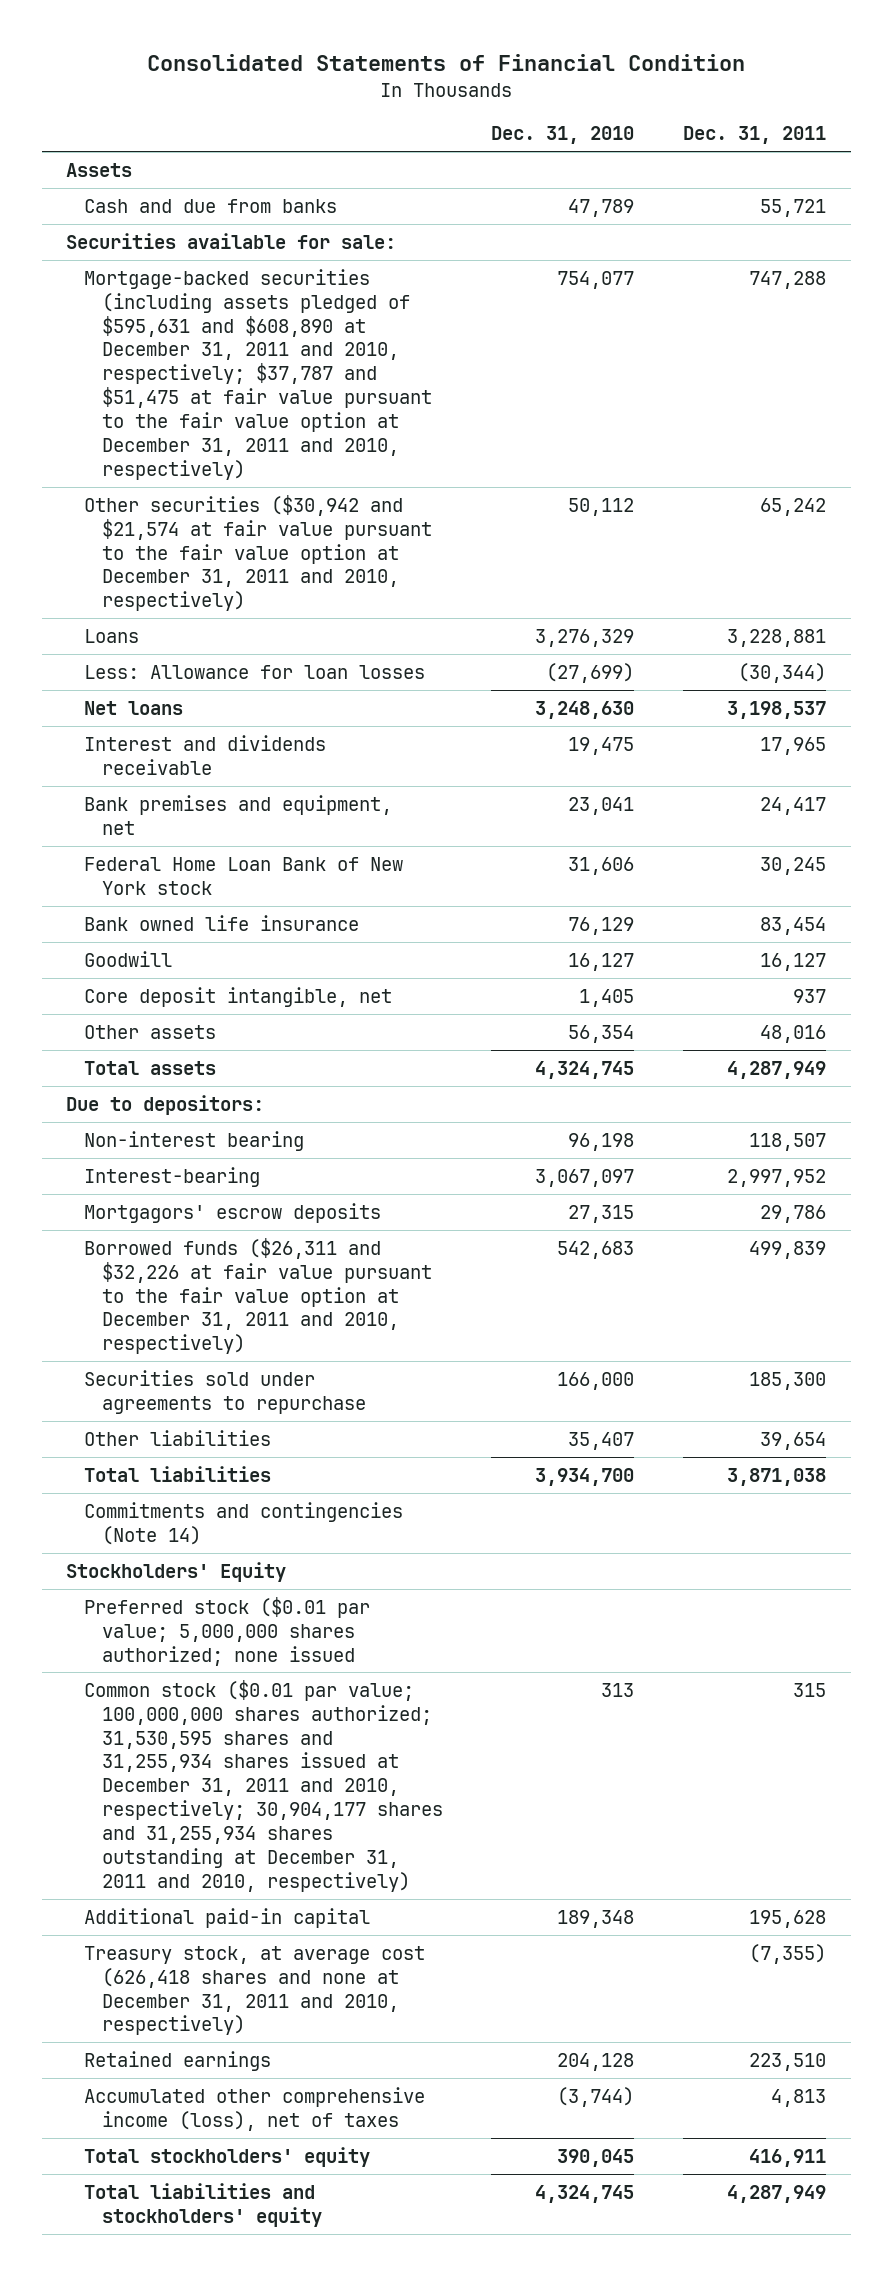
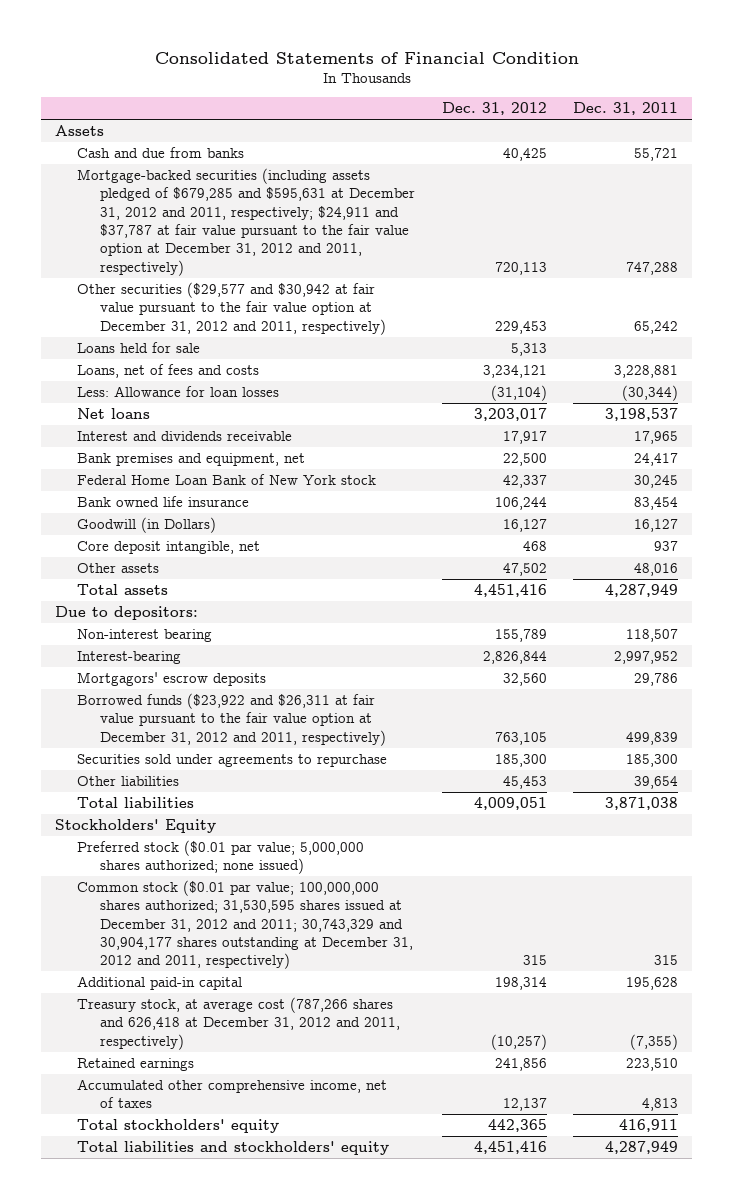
[491,126,635,145] Dec. 31, 2010 -> none
none -> [441,102,547,116] Dec. 31, 2012
[66,232,397,249] Securities available for sale: -> none
[83,268,432,480] Mortgage-backed securities (including assets pledged of $595,631 and $608,890 at December 31, 2011 and 2010, respectively; $37,787 and $51,475 at fair value pursuant to the fair value option at December 31, 2011 and 2010, respectively) -> [77,167,416,276] Mortgage-backed securities (including assets pledged of $679,285 and $595,631 at December 31, 2012 and 2011, respectively; $24,911 and $37,787 at fair value pursuant to the fair value option at December 31, 2012 and 2011, respectively)
[83,494,432,612] Other securities ($30,942 and $21,574 at fair value pursuant to the fair value option at December 31, 2011 and 2010, respectively) -> [77,281,387,335] Other securities ($29,577 and $30,942 at fair value pursuant to the fair value option at December 31, 2012 and 2011, respectively)
none -> [77,341,201,353] Loans held for sale
[83,628,139,643] Loans -> [77,363,260,378] Loans, net of fees and costs
[83,950,172,967] Goodwill -> [77,516,217,533] Goodwill (in Dollars)
[83,1237,432,1355] Borrowed funds ($26,311 and $32,226 at fair value pursuant to the fair value option at December 31, 2011 and 2010, respectively) -> [77,692,387,746] Borrowed funds ($23,922 and $26,311 at fair value pursuant to the fair value option at December 31, 2012 and 2011, respectively)
[83,1501,403,1545] Commitments and contingencies (Note 14) -> none
[83,1596,370,1666] Preferred stock ($0.01 par value; 5,000,000 shares authorized; none issued -> [77,839,365,875] Preferred stock ($0.01 par value; 5,000,000 shares authorized; none issued)
[83,1679,443,1892] Common stock ($0.01 par value; 100,000,000 shares authorized; 31,530,595 shares and 31,255,934 shares issued at December 31, 2011 and 2010, respectively; 30,904,177 shares and 31,255,934 shares outstanding at December 31, 2011 and 2010, respectively) -> [77,879,414,970] Common stock ($0.01 par value; 100,000,000 shares authorized; 31,530,595 shares issued at December 31, 2012 and 2011; 30,743,329 and 30,904,177 shares outstanding at December 31, 2012 and 2011, respectively)
[83,1945,425,2036] Treasury stock, at average cost (626,418 shares and none at December 31, 2011 and 2010, respectively) -> [77,996,401,1050] Treasury stock, at average cost (787,266 shares and 626,418 at December 31, 2012 and 2011, respectively)
[83,2086,425,2131] Accumulated other comprehensive income (loss), net of taxes -> [77,1078,388,1109] Accumulated other comprehensive income, net of taxes

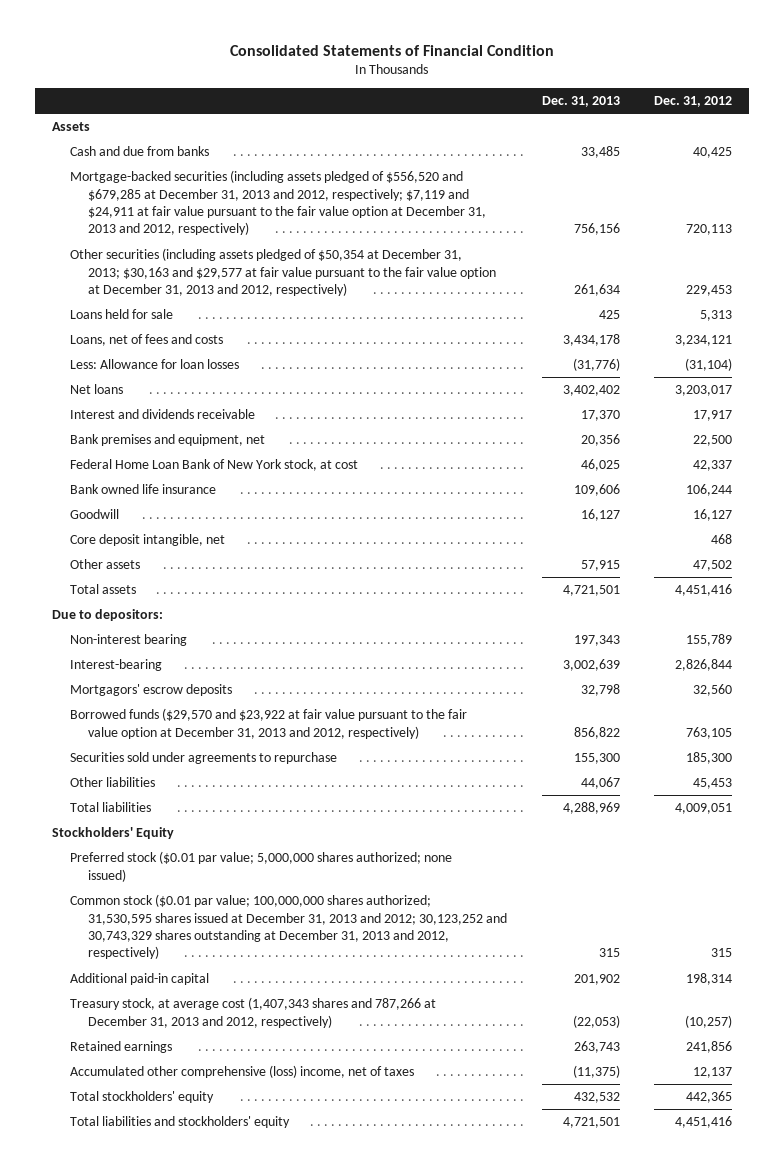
[573,102,679,116] Dec. 31, 2011 -> none
none -> [541,95,620,107] Dec. 31, 2013
[77,167,416,276] Mortgage-backed securities (including assets pledged of $679,285 and $595,631 at December 31, 2012 and 2011, respectively; $24,911 and $37,787 at fair value pursuant to the fair value option at December 31, 2012 and 2011, respectively) -> [70,170,487,236] Mortgage-backed securities (including assets pledged of $556,520 and $679,285 at December 31, 2013 and 2012, respectively; $7,119 and $24,911 at fair value pursuant to the fair value option at December 31, 2013 and 2012, respectively)
[77,281,387,335] Other securities ($29,577 and $30,942 at fair value pursuant to the fair value option at December 31, 2012 and 2011, respectively) -> [70,248,497,296] Other securities (including assets pledged of $50,354 at December 31, 2013; $30,163 and $29,577 at fair value pursuant to the fair value option at December 31, 2013 and 2012, respectively)
[77,473,377,485] Federal Home Loan Bank of New York stock -> [70,459,359,472] Federal Home Loan Bank of New York stock, at cost
[77,516,217,533] Goodwill (in Dollars) -> [70,509,120,520] Goodwill
[77,692,387,746] Borrowed funds ($23,922 and $26,311 at fair value pursuant to the fair value option at December 31, 2012 and 2011, respectively) -> [70,708,468,739] Borrowed funds ($29,570 and $23,922 at fair value pursuant to the fair value option at December 31, 2013 and 2012, respectively)
[77,879,414,970] Common stock ($0.01 par value; 100,000,000 shares authorized; 31,530,595 shares issued at December 31, 2012 and 2011; 30,743,329 and 30,904,177 shares outstanding at December 31, 2012 and 2011, respectively) -> [70,894,508,960] Common stock ($0.01 par value; 100,000,000 shares authorized; 31,530,595 shares issued at December 31, 2013 and 2012; 30,123,252 and 30,743,329 shares outstanding at December 31, 2013 and 2012, respectively)
[77,996,401,1050] Treasury stock, at average cost (787,266 shares and 626,418 at December 31, 2012 and 2011, respectively) -> [70,997,437,1028] Treasury stock, at average cost (1,407,343 shares and 787,266 at December 31, 2013 and 2012, respectively)
[77,1078,388,1109] Accumulated other comprehensive income, net of taxes -> [70,1065,415,1079] Accumulated other comprehensive (loss) income, net of taxes

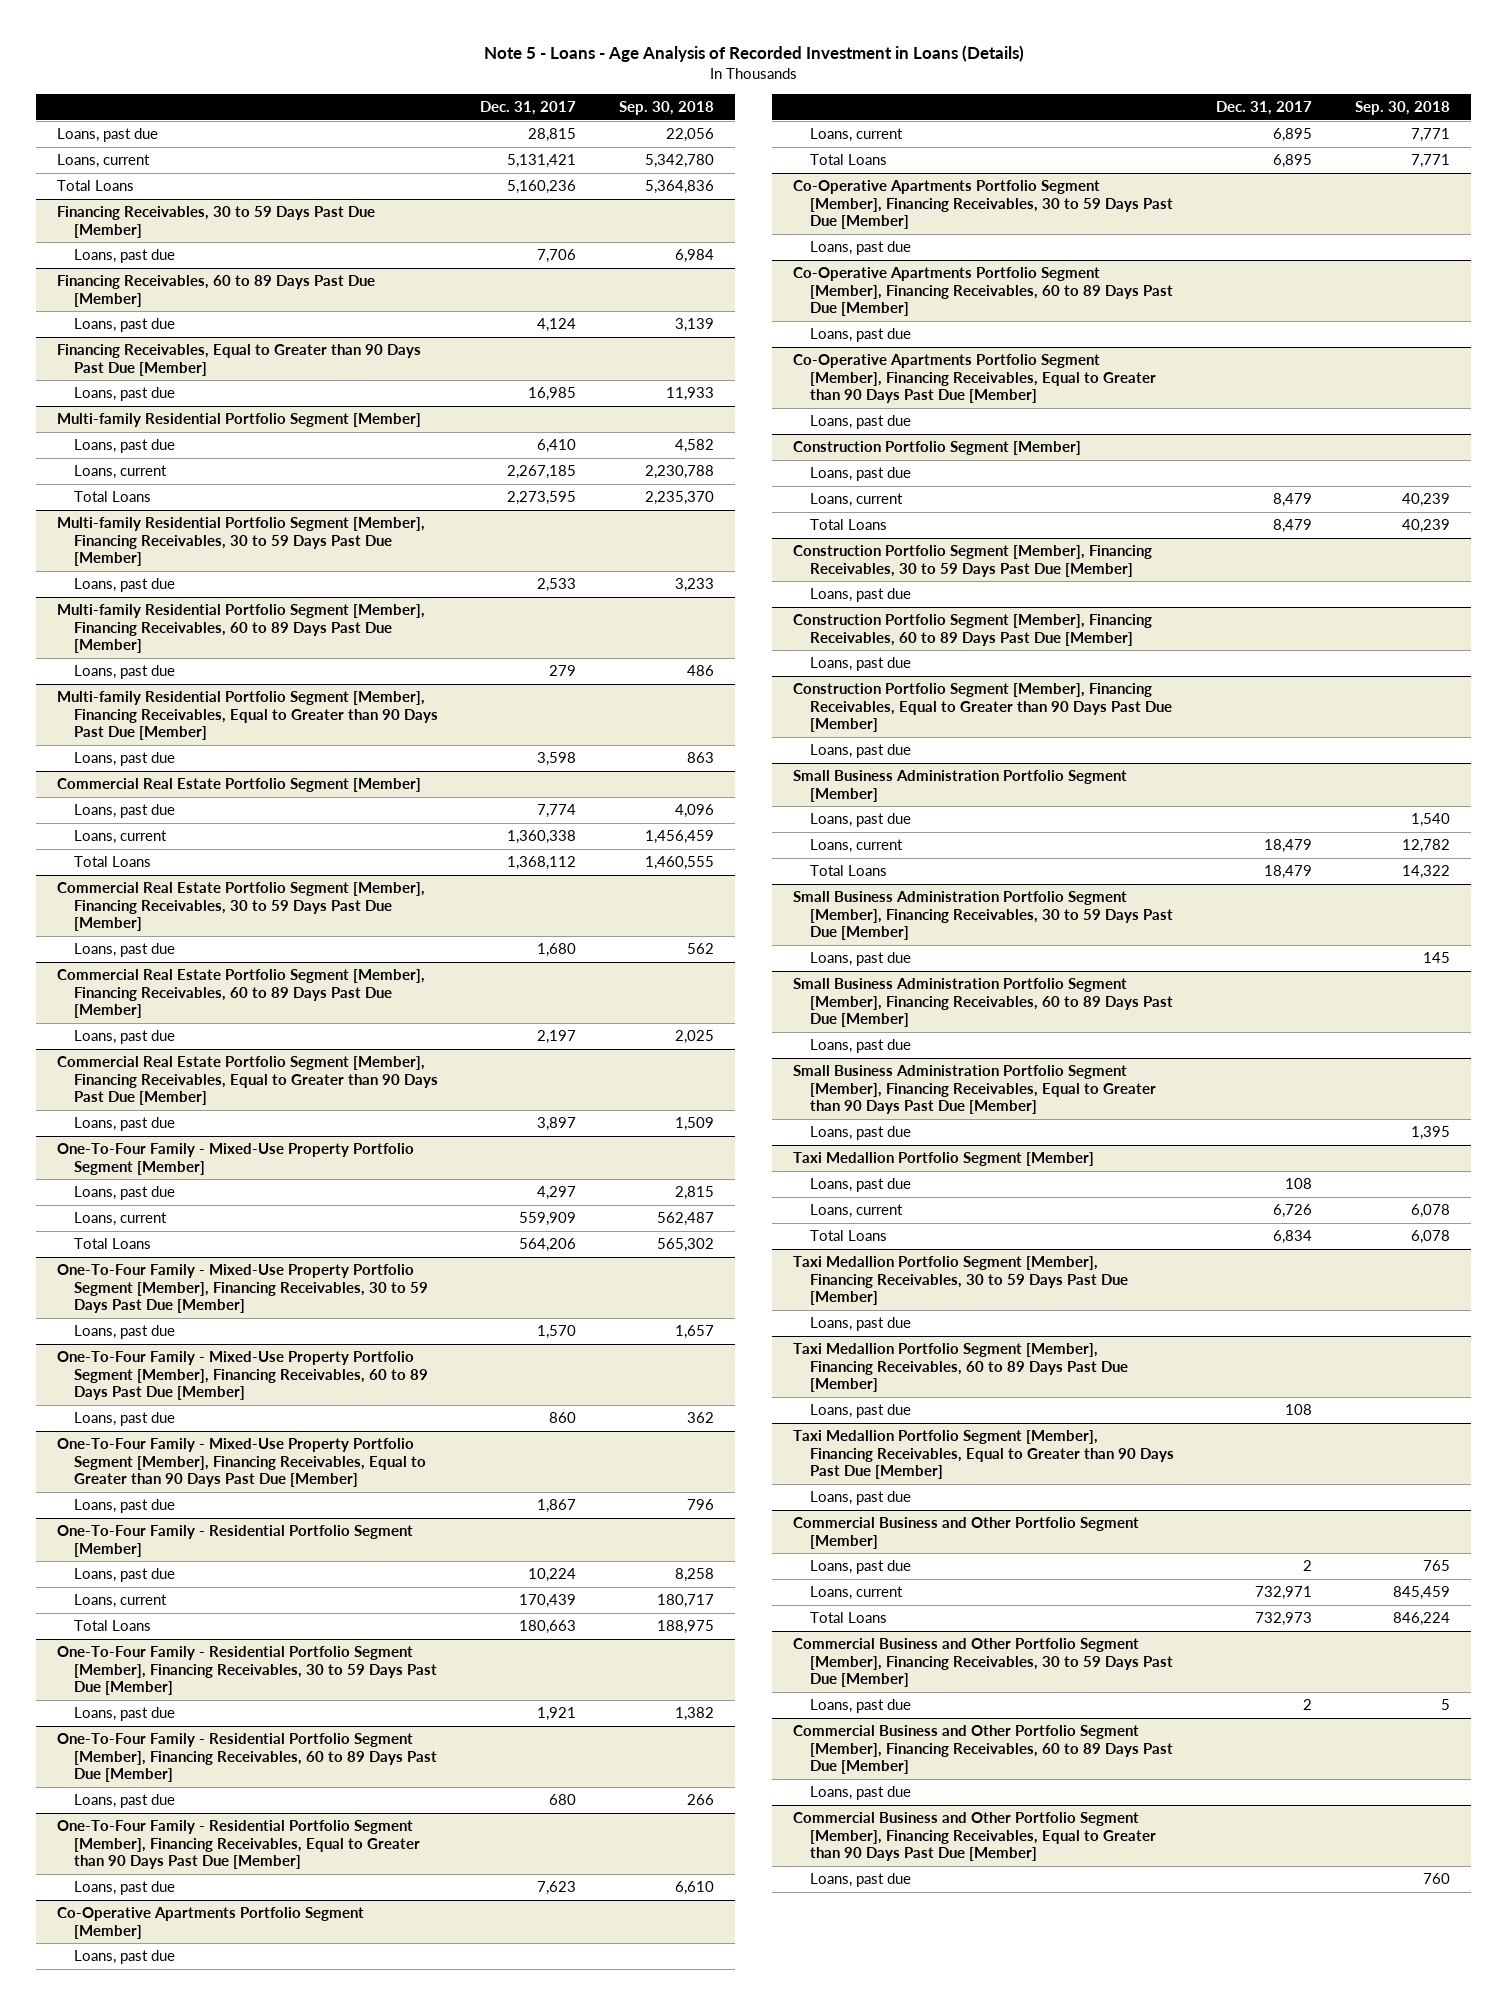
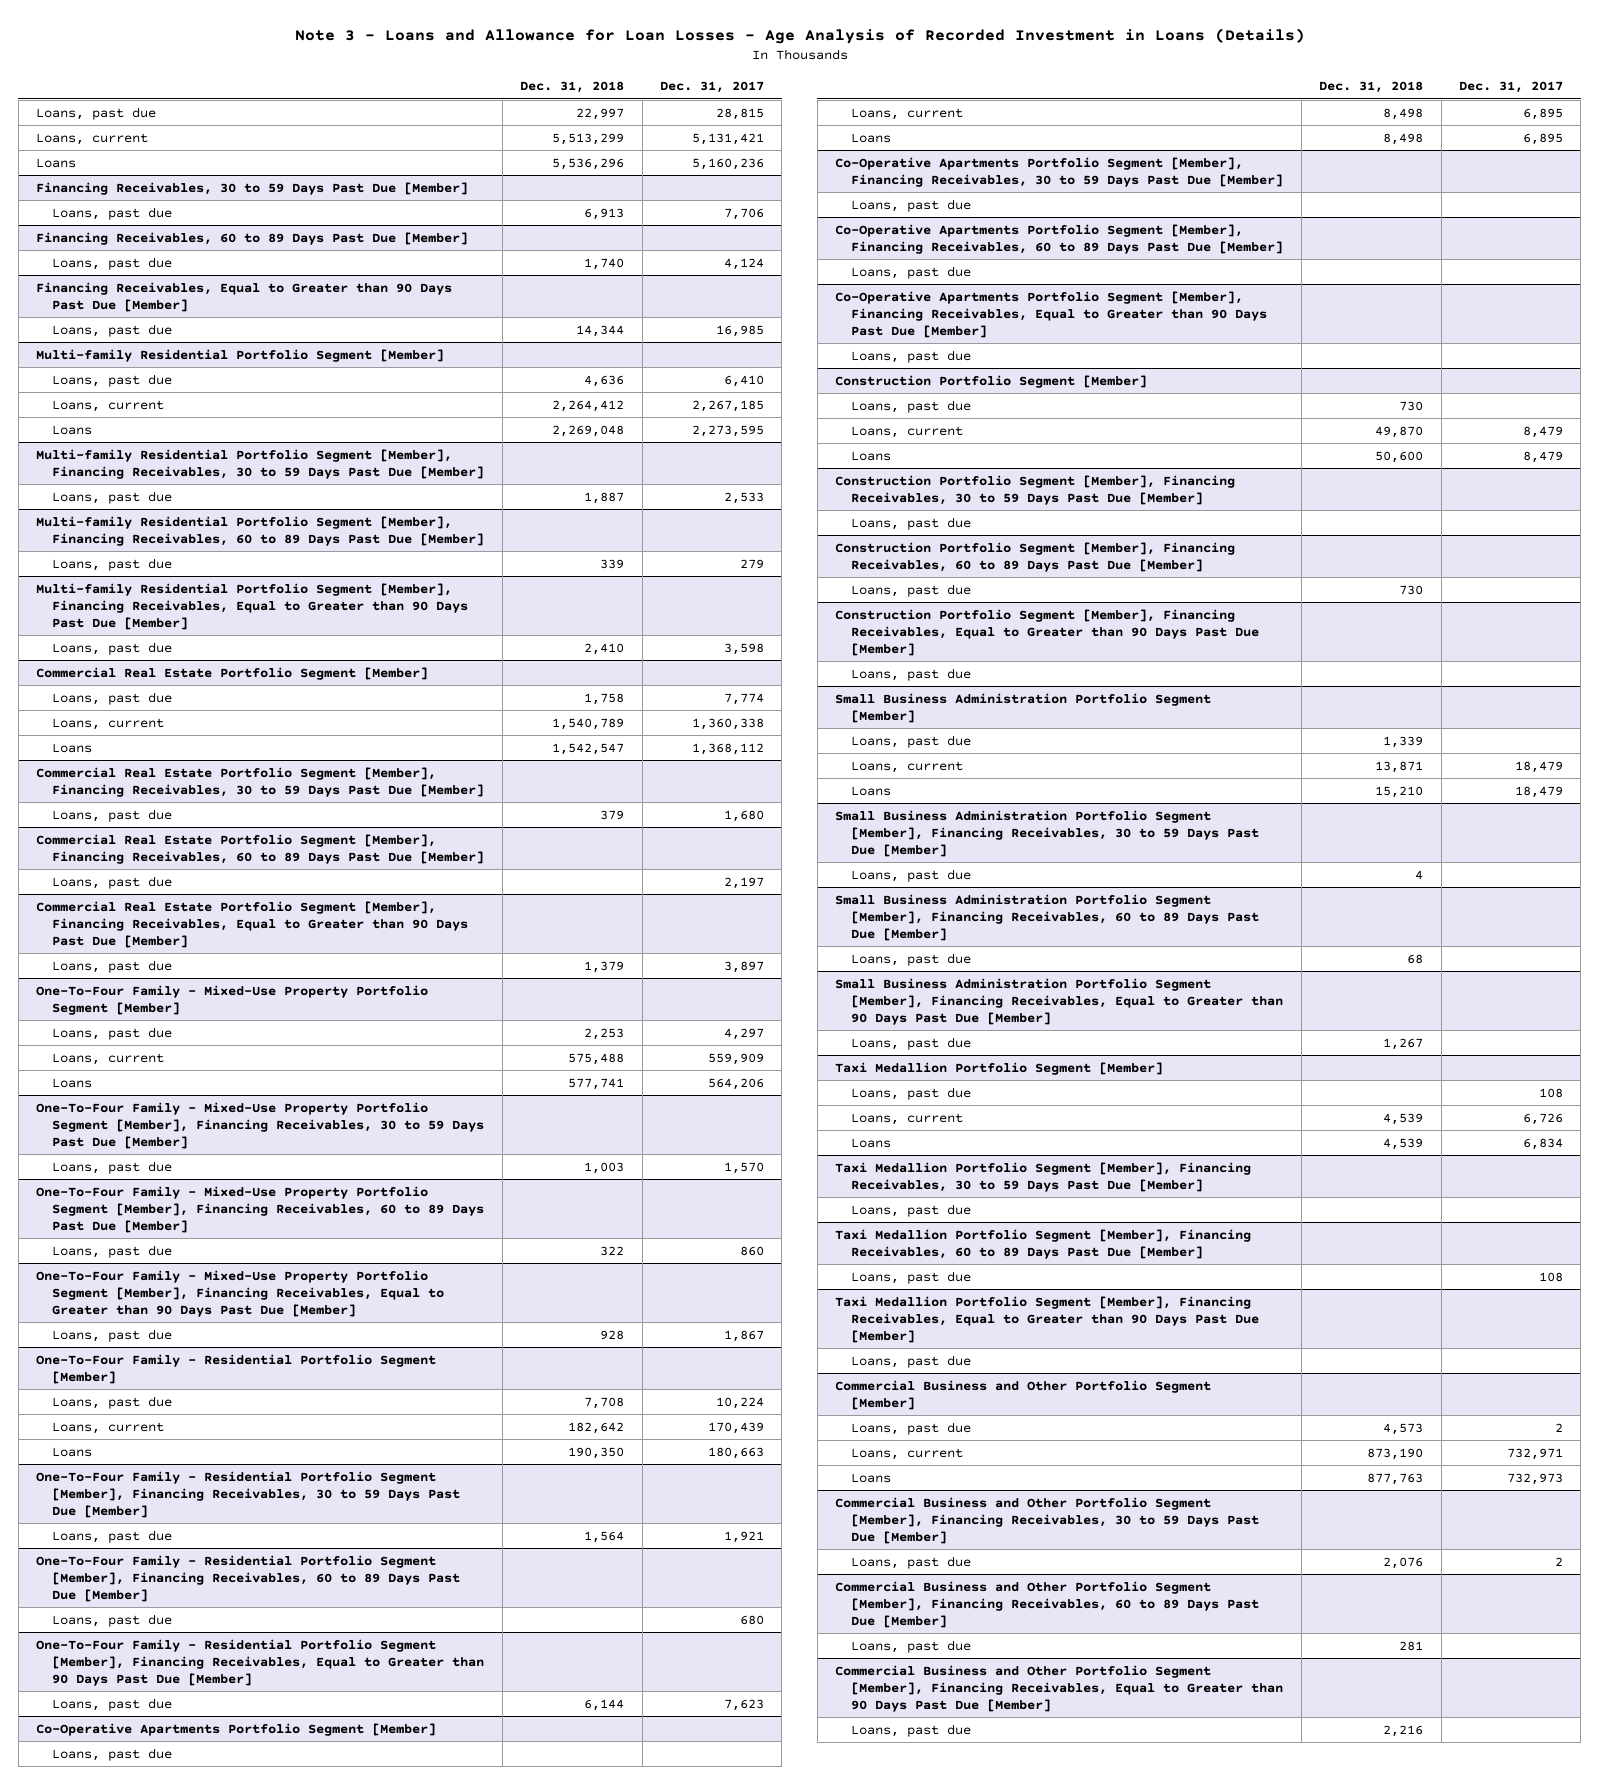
[483,45,1024,63] Note 5 - Loans - Age Analysis of Recorded Investment in Loans (Details) -> [294,28,1305,45] Note 3 - Loans and Allowance for Loan Losses - Age Analysis of Recorded Investment in Loans (Details)
[618,101,714,116] Sep. 30, 2018 -> none
none -> [520,81,625,94] Dec. 31, 2018
[57,180,135,192] Total Loans -> [36,157,77,168] Loans
[73,491,151,503] Total Loans -> [52,424,93,435] Loans
[73,856,151,868] Total Loans -> [52,742,93,753] Loans
[73,1238,151,1250] Total Loans -> [52,1077,93,1088] Loans
[73,1620,151,1632] Total Loans -> [52,1446,93,1457] Loans
[809,154,887,166] Total Loans -> [851,132,892,143] Loans
[809,519,887,531] Total Loans -> [851,450,892,461] Loans
[809,865,887,877] Total Loans -> [851,785,892,796] Loans
[809,1230,887,1242] Total Loans -> [851,1137,892,1148] Loans
[809,1612,887,1624] Total Loans -> [851,1472,892,1483] Loans

